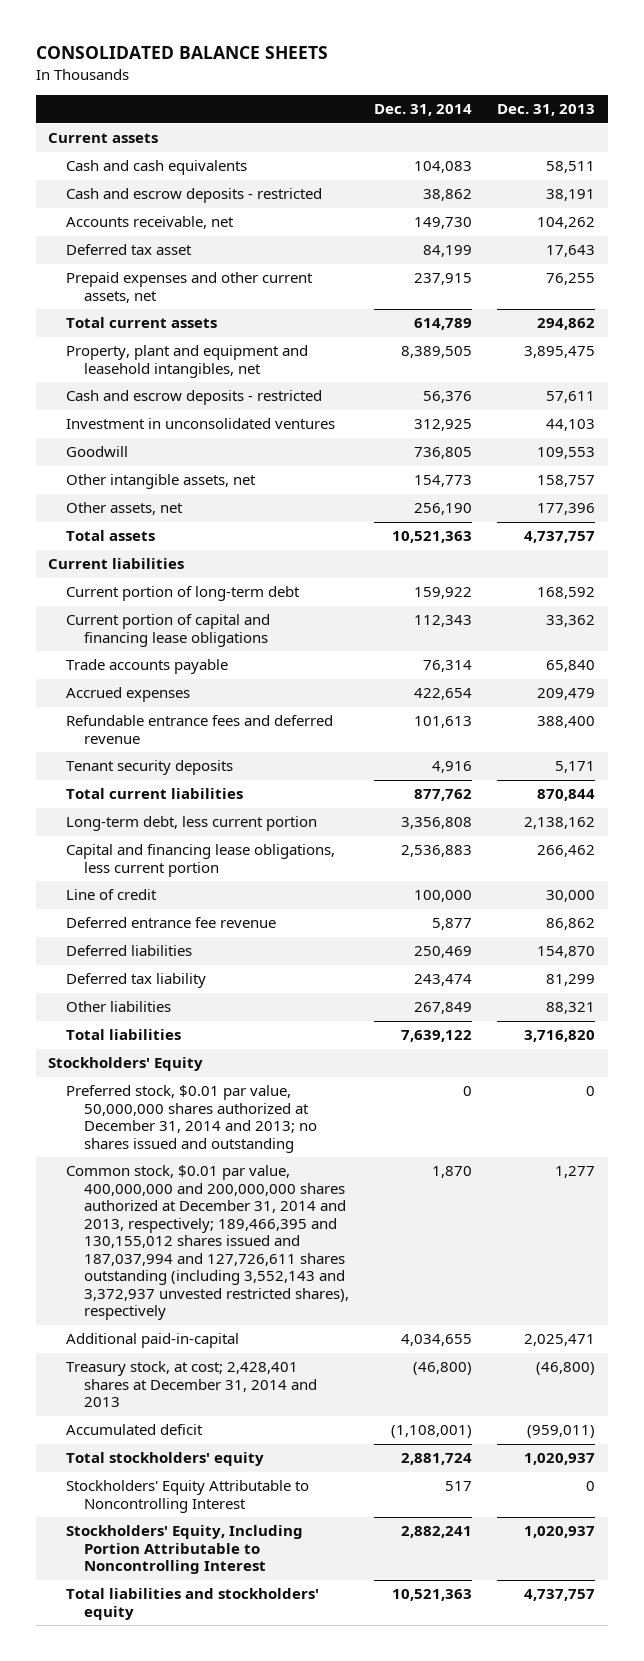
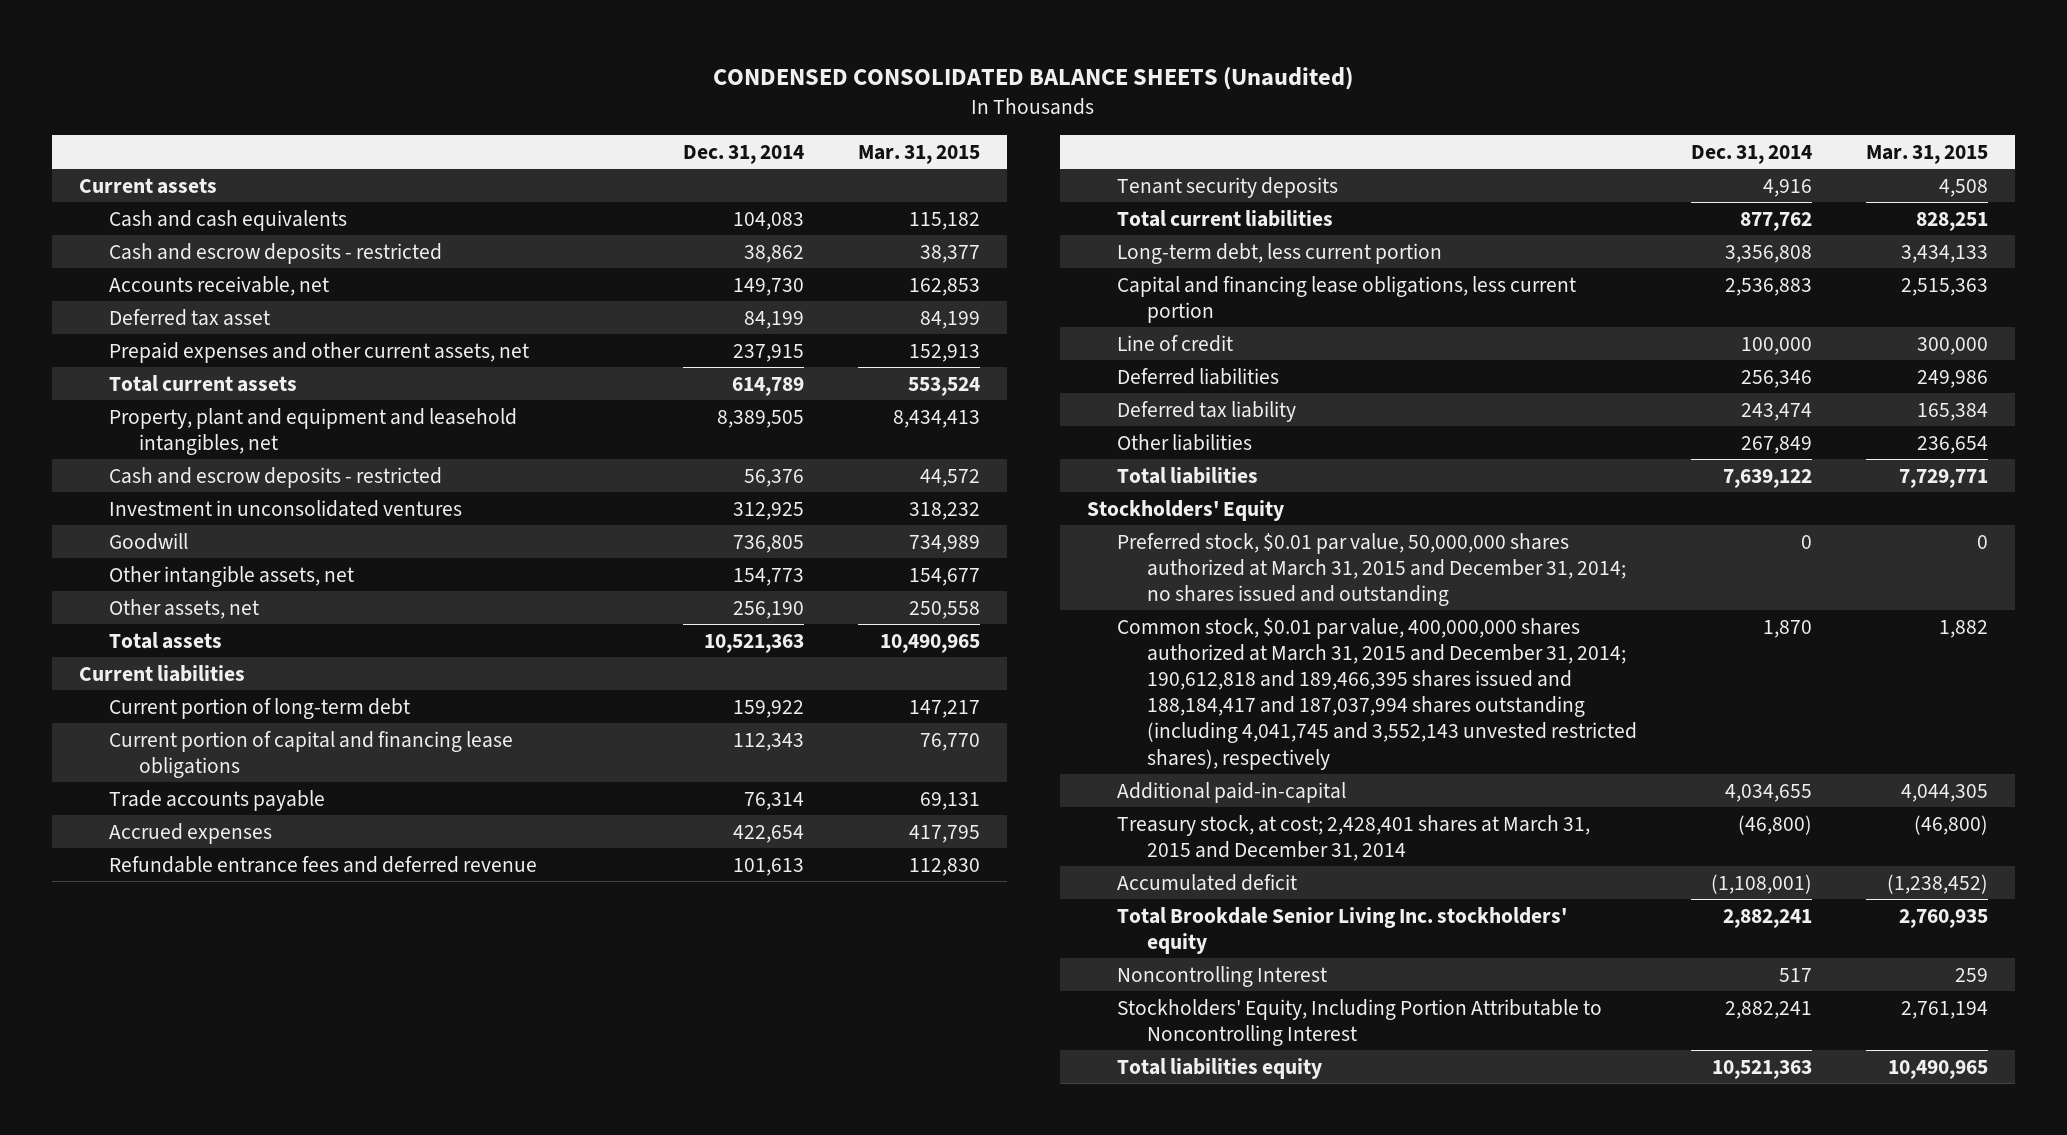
[35,46,328,60] CONSOLIDATED BALANCE SHEETS -> [713,67,1354,91] CONDENSED CONSOLIDATED BALANCE SHEETS (Unaudited)
[497,104,596,117] Dec. 31, 2013 -> none
none -> [857,144,980,164] Mar. 31, 2015
[66,917,277,929] Deferred entrance fee revenue -> none
[414,946,473,959] 250,469 -> [1741,369,1813,388] 256,346
[66,1085,318,1153] Preferred stock, $0.01 par value, 50,000,000 shares authorized at December 31, 2014 and 2013; no shares issued and outstanding -> [1117,532,1627,606] Preferred stock, $0.01 par value, 50,000,000 shares authorized at March 31, 2015 and December 31, 2014; no shares issued and outstanding
[66,1165,350,1321] Common stock, $0.01 par value, 400,000,000 and 200,000,000 shares authorized at December 31, 2014 and 2013, respectively; 189,466,395 and 130,155,012 shares issued and 187,037,994 and 127,726,611 shares outstanding (including 3,552,143 and 3,372,937 unvested restricted shares), respectively -> [1117,617,1638,770] Common stock, $0.01 par value, 400,000,000 shares authorized at March 31, 2015 and December 31, 2014; 190,612,818 and 189,466,395 shares issued and 188,184,417 and 187,037,994 shares outstanding (including 4,041,745 and 3,552,143 unvested restricted shares), respectively
[66,1361,318,1408] Treasury stock, at cost; 2,428,401 shares at December 31, 2014 and 2013 -> [1117,814,1591,861] Treasury stock, at cost; 2,428,401 shares at March 31, 2015 and December 31, 2014
[66,1452,265,1467] Total stockholders' equity -> [1117,906,1568,954] Total Brookdale Senior Living Inc. stockholders' equity
[401,1453,473,1466] 2,881,724 -> [1723,908,1813,928] 2,882,241
[66,1480,310,1513] Stockholders' Equity Attributable to Noncontrolling Interest -> [1117,965,1328,987] Noncontrolling Interest
[66,1588,320,1620] Total liabilities and stockholders' equity -> [1117,1057,1323,1079] Total liabilities equity

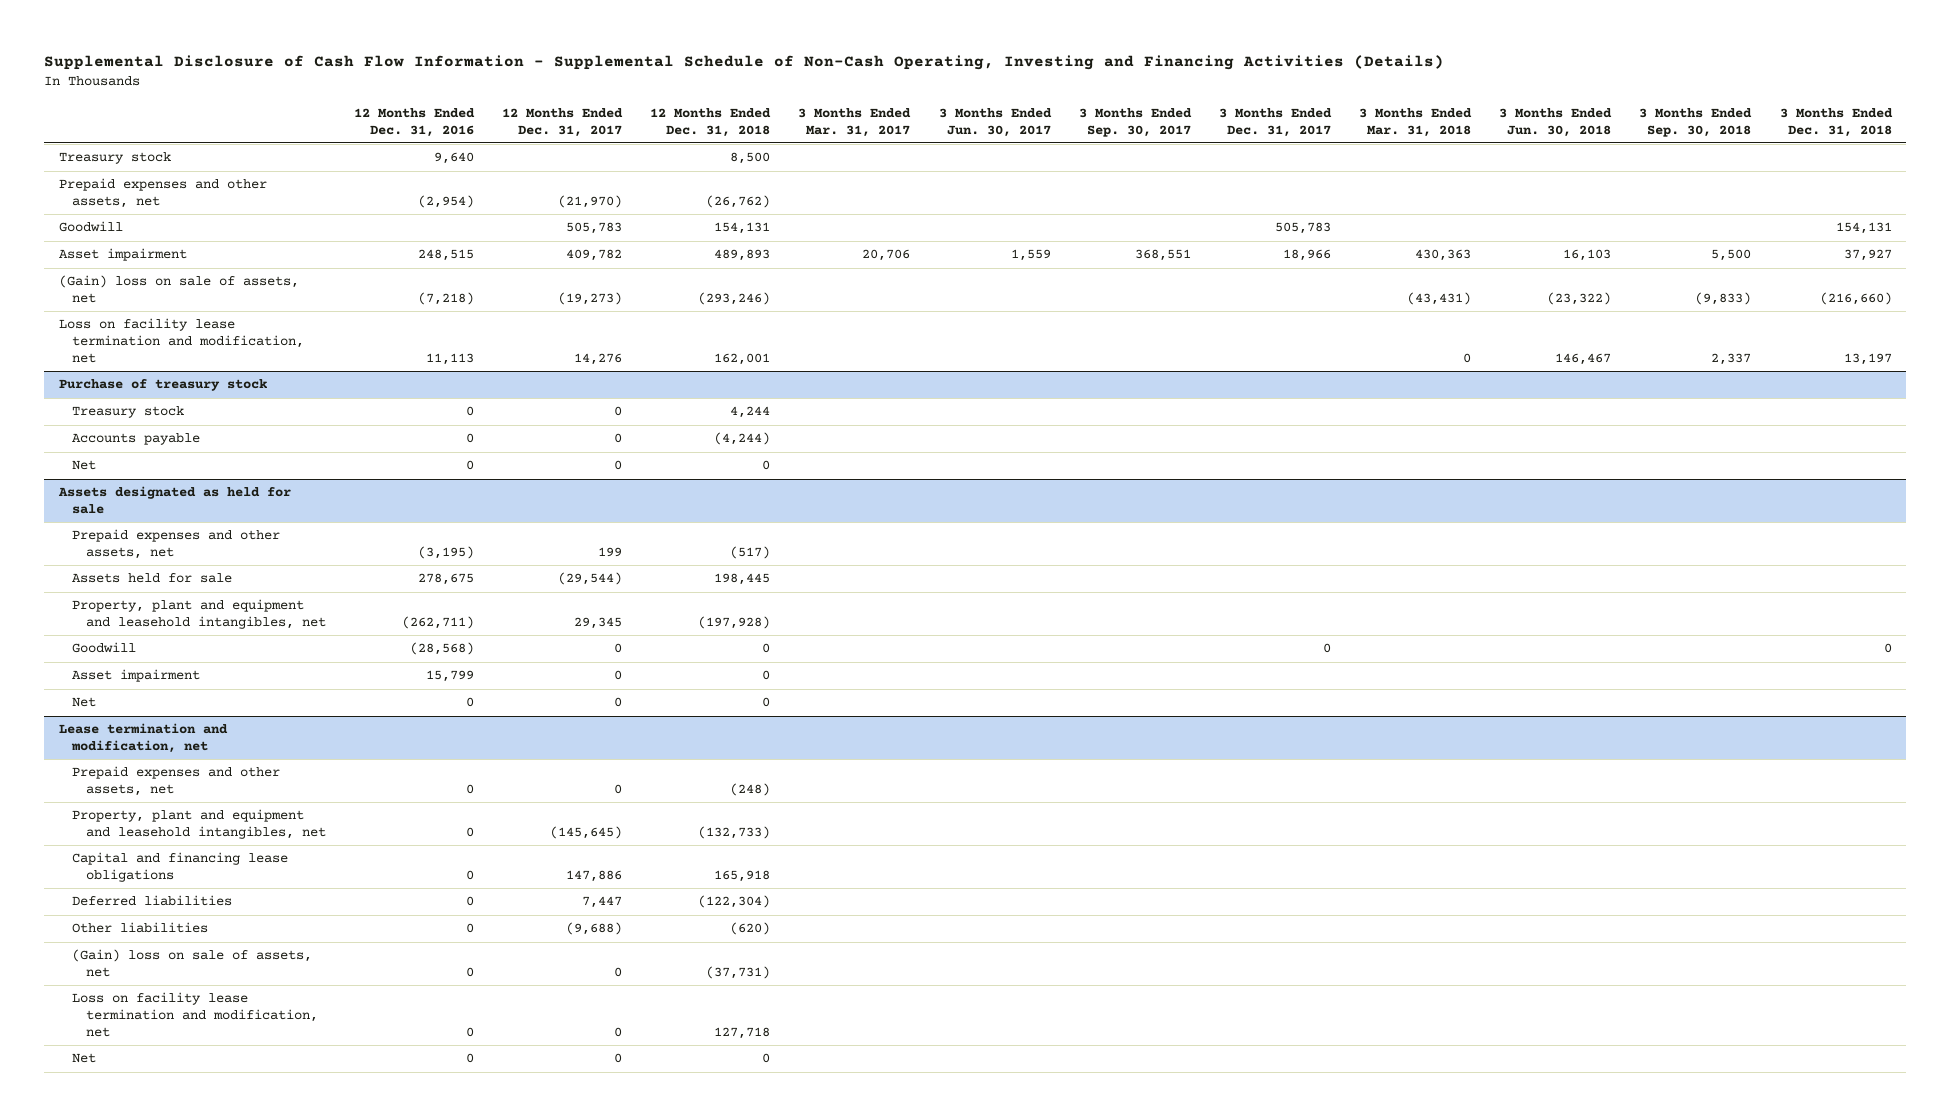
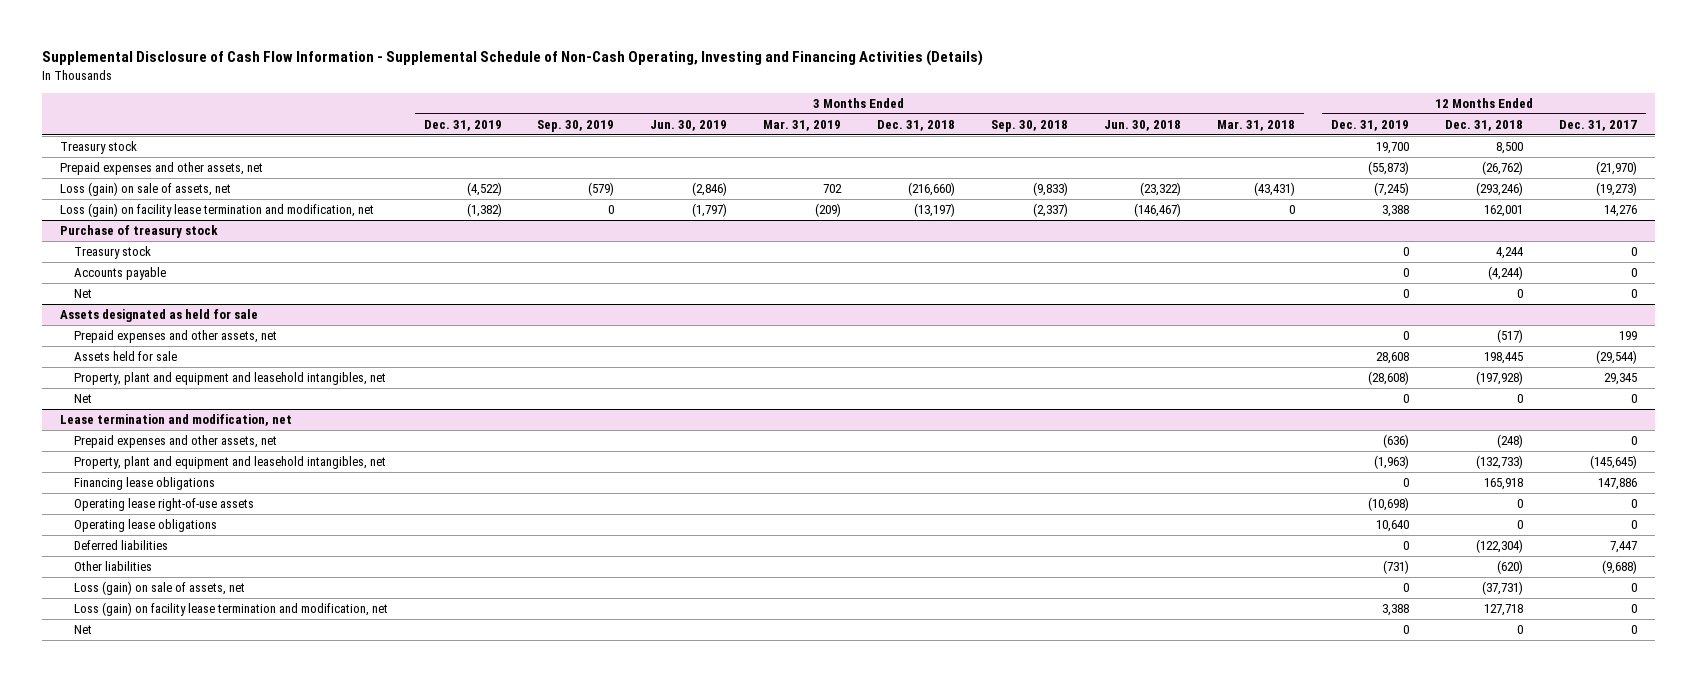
[354,107,476,137] 12 Months Ended Dec. 31, 2016 -> none
[798,107,912,137] 3 Months Ended Mar. 31, 2017 -> none
[938,107,1052,137] 3 Months Ended Jun. 30, 2017 -> none
[1078,107,1192,137] 3 Months Ended Sep. 30, 2017 -> none
[1218,107,1332,137] 3 Months Ended Dec. 31, 2017 -> none
none -> [423,119,502,131] Dec. 31, 2019
none -> [537,119,615,132] Sep. 30, 2019
none -> [650,119,728,131] Jun. 30, 2019
none -> [763,119,842,131] Mar. 31, 2019
none -> [1331,119,1410,131] Dec. 31, 2019
[58,221,123,233] Goodwill -> none
[58,248,187,262] Asset impairment -> none
[58,275,299,304] (Gain) loss on sale of assets, net -> [59,182,231,197] Loss (gain) on sale of assets, net
[58,318,305,363] Loss on facility lease termination and modification, net -> [59,203,374,218] Loss (gain) on facility lease termination and modification, net
[1555,352,1612,365] 146,467 -> [1134,203,1182,218] (146,467)
[1711,352,1752,365] 2,337 -> [1033,203,1069,218] (2,337)
[1843,352,1892,365] 13,197 -> [914,203,956,218] (13,197)
[72,642,137,654] Goodwill -> none
[72,669,201,683] Asset impairment -> none
[72,852,289,883] Capital and financing lease obligations -> [73,477,215,491] Financing lease obligations
none -> [73,498,254,512] Operating lease right-of-use assets
none -> [73,519,217,533] Operating lease obligations
[72,949,313,978] (Gain) loss on sale of assets, net -> [73,581,245,596] Loss (gain) on sale of assets, net
[72,992,318,1037] Loss on facility lease termination and modification, net -> [73,602,388,617] Loss (gain) on facility lease termination and modification, net

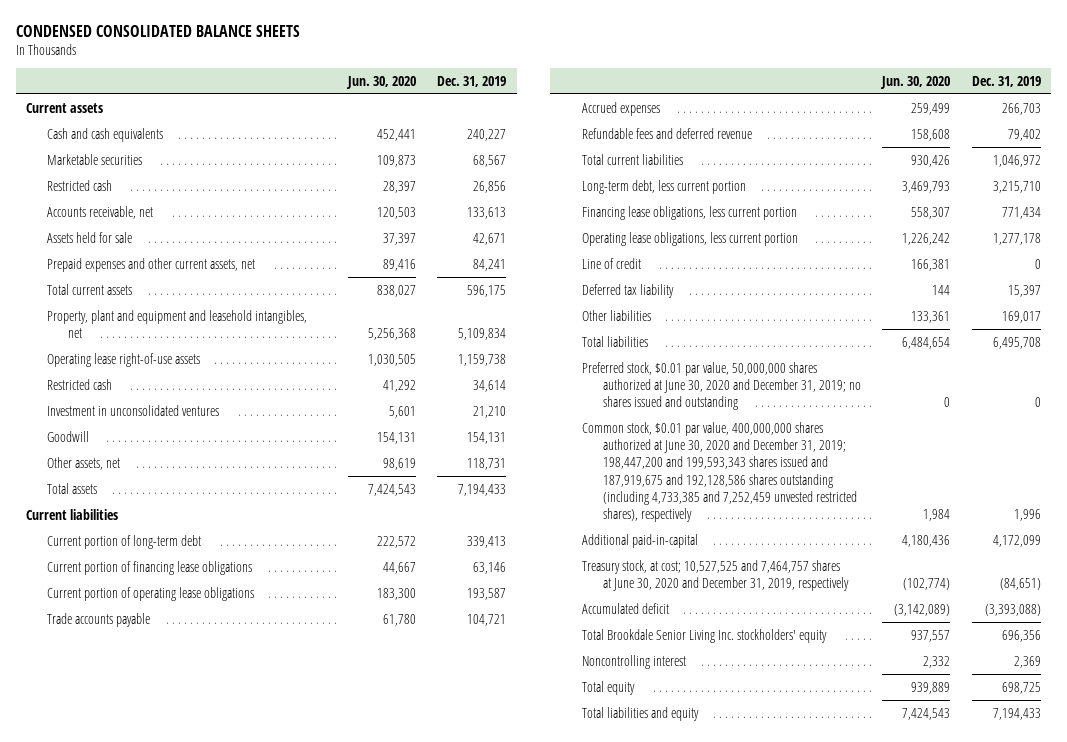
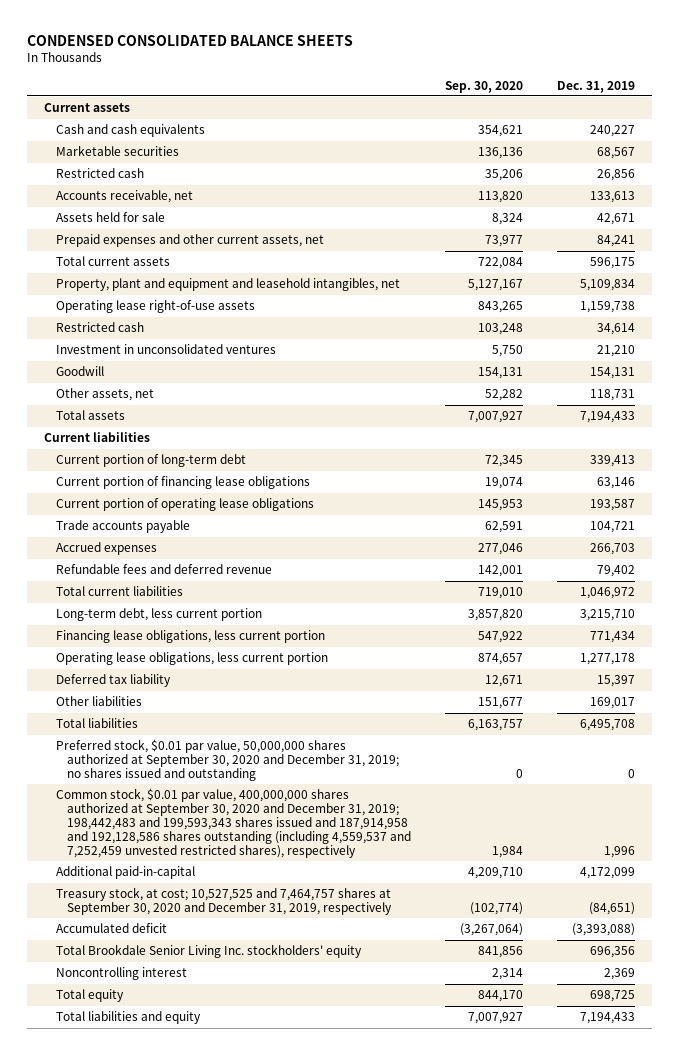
[345,75,416,89] Jun. 30, 2020 -> none
none -> [445,80,524,93] Sep. 30, 2020
[582,257,642,269] Line of credit -> none
[582,361,862,411] Preferred stock, $0.01 par value, 50,000,000 shares authorized at June 30, 2020 and December 31, 2019; no shares issued and outstanding -> [55,739,399,782] Preferred stock, $0.01 par value, 50,000,000 shares authorized at September 30, 2020 and December 31, 2019; no shares issued and outstanding
[582,421,858,523] Common stock, $0.01 par value, 400,000,000 shares authorized at June 30, 2020 and December 31, 2019; 198,447,200 and 199,593,343 shares issued and 187,919,675 and 192,128,586 shares outstanding (including 4,733,385 and 7,252,459 unvested restricted shares), respectively -> [55,788,411,859] Common stock, $0.01 par value, 400,000,000 shares authorized at September 30, 2020 and December 31, 2019; 198,442,483 and 199,593,343 shares issued and 187,914,958 and 192,128,586 shares outstanding (including 4,559,537 and 7,252,459 unvested restricted shares), respectively
[582,559,850,591] Treasury stock, at cost; 10,527,525 and 7,464,757 shares at June 30, 2020 and December 31, 2019, respectively -> [55,887,392,916] Treasury stock, at cost; 10,527,525 and 7,464,757 shares at September 30, 2020 and December 31, 2019, respectively

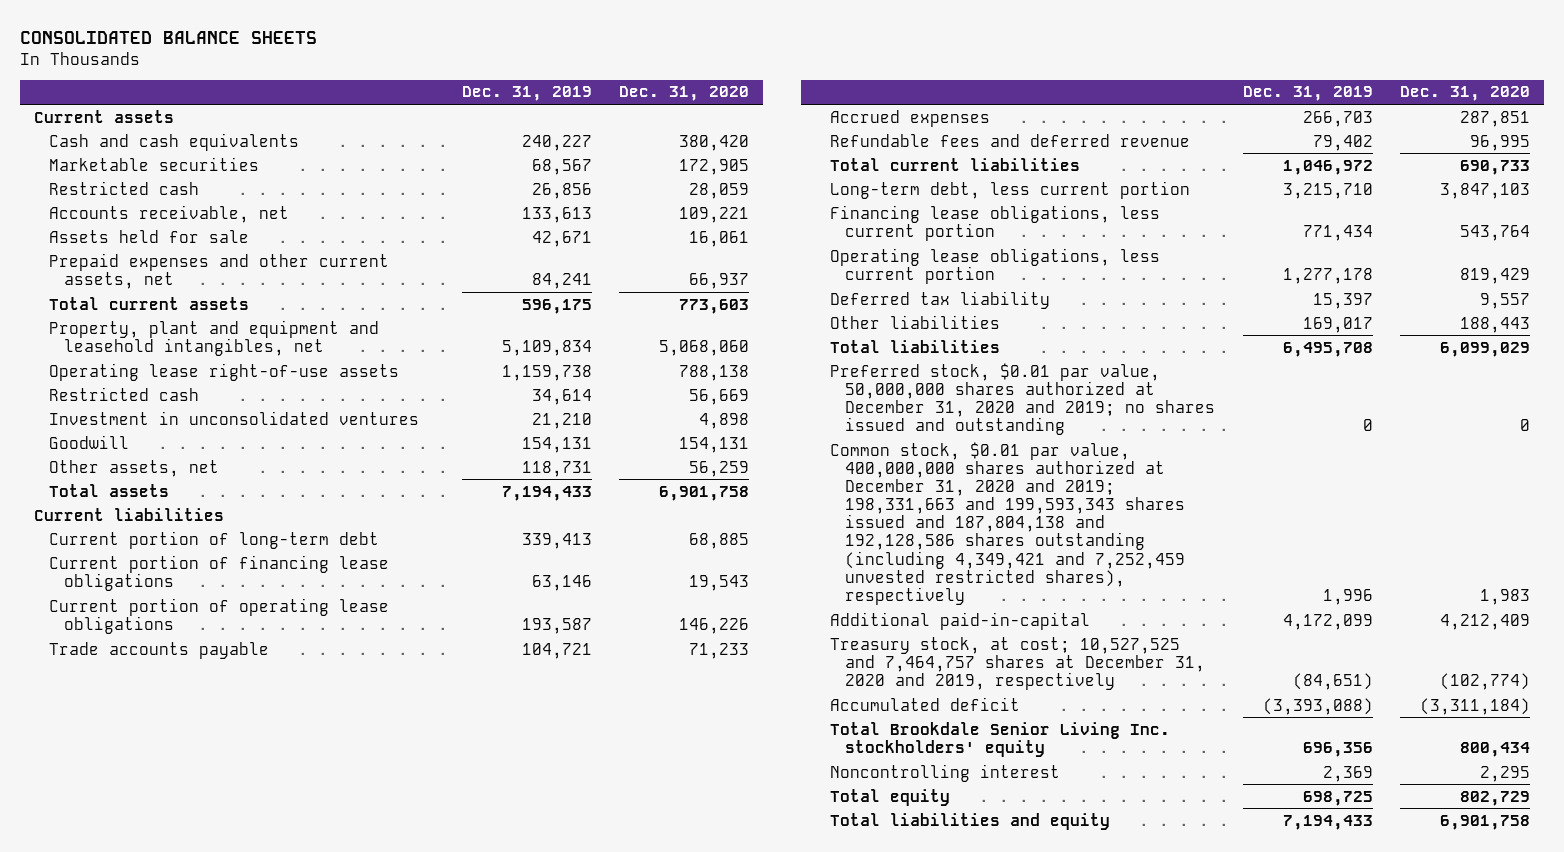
[27,34,354,46] CONDENSED CONSOLIDATED BALANCE SHEETS -> [20,30,318,44] CONSOLIDATED BALANCE SHEETS
[445,80,524,93] Sep. 30, 2020 -> none
none -> [619,86,750,102] Dec. 31, 2020
[55,739,399,782] Preferred stock, $0.01 par value, 50,000,000 shares authorized at September 30, 2020 and December 31, 2019; no shares issued and outstanding -> [830,362,1216,436] Preferred stock, $0.01 par value, 50,000,000 shares authorized at December 31, 2020 and 2019; no shares issued and outstanding
[55,788,411,859] Common stock, $0.01 par value, 400,000,000 shares authorized at September 30, 2020 and December 31, 2019; 198,442,483 and 199,593,343 shares issued and 187,914,958 and 192,128,586 shares outstanding (including 4,559,537 and 7,252,459 unvested restricted shares), respectively -> [830,441,1186,606] Common stock, $0.01 par value, 400,000,000 shares authorized at December 31, 2020 and 2019; 198,331,663 and 199,593,343 shares issued and 187,804,138 and 192,128,586 shares outstanding (including 4,349,421 and 7,252,459 unvested restricted shares), respectively
[55,887,392,916] Treasury stock, at cost; 10,527,525 and 7,464,757 shares at September 30, 2020 and December 31, 2019, respectively -> [830,636,1206,690] Treasury stock, at cost; 10,527,525 and 7,464,757 shares at December 31, 2020 and 2019, respectively

